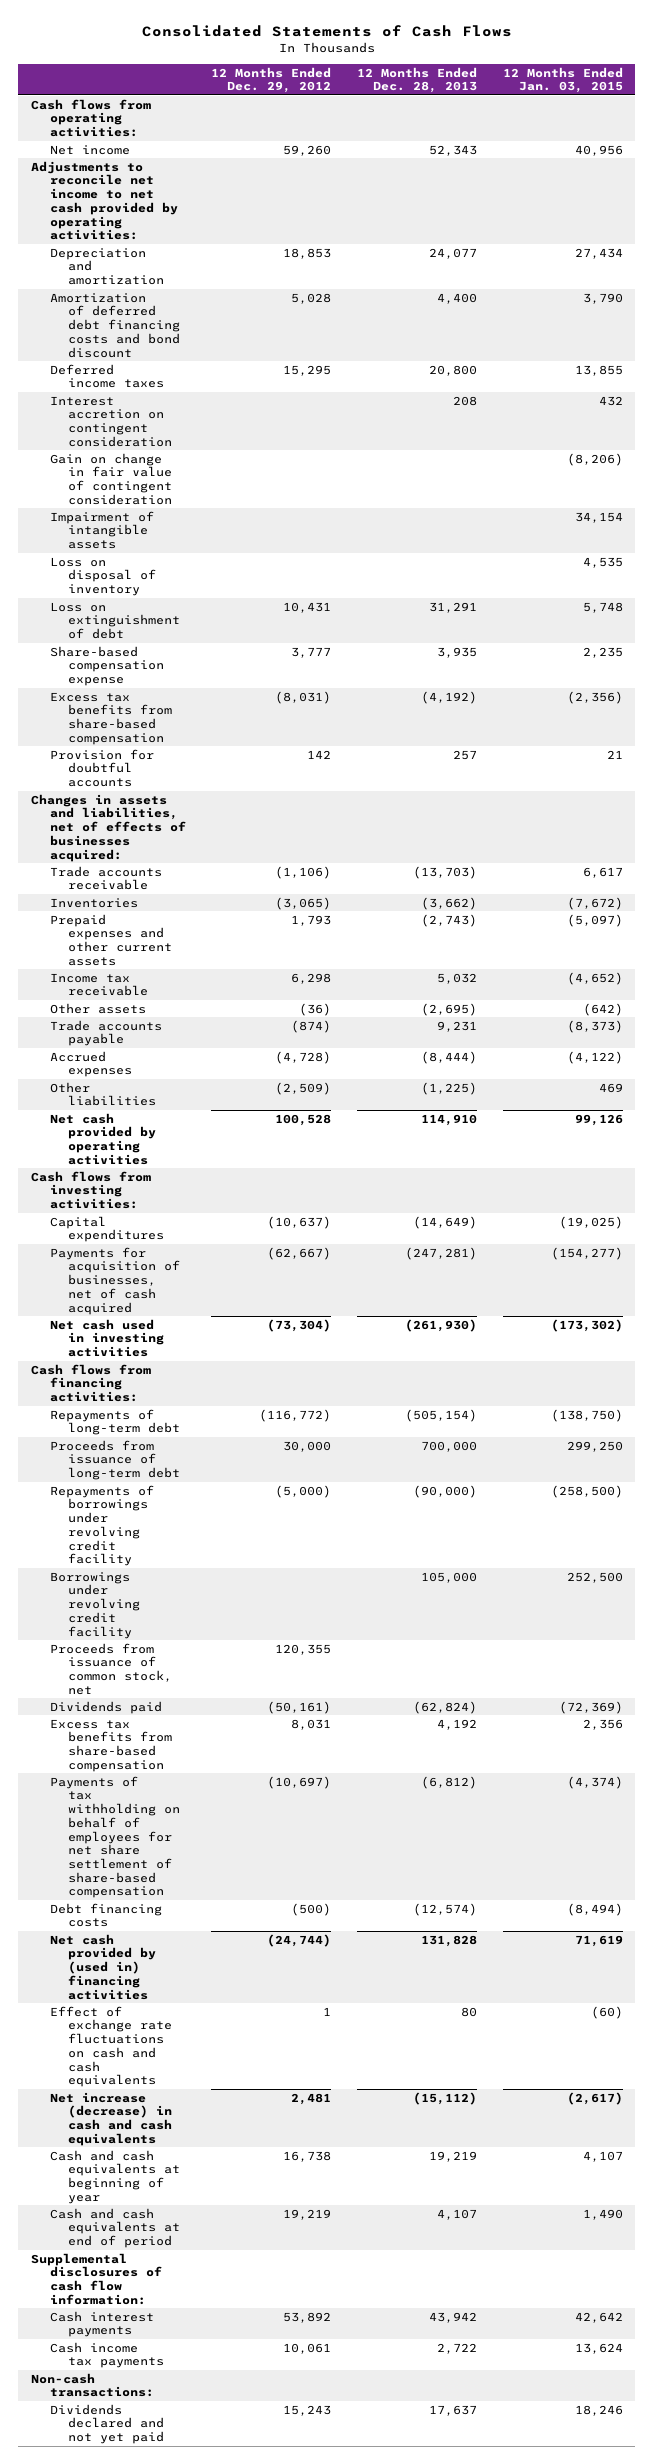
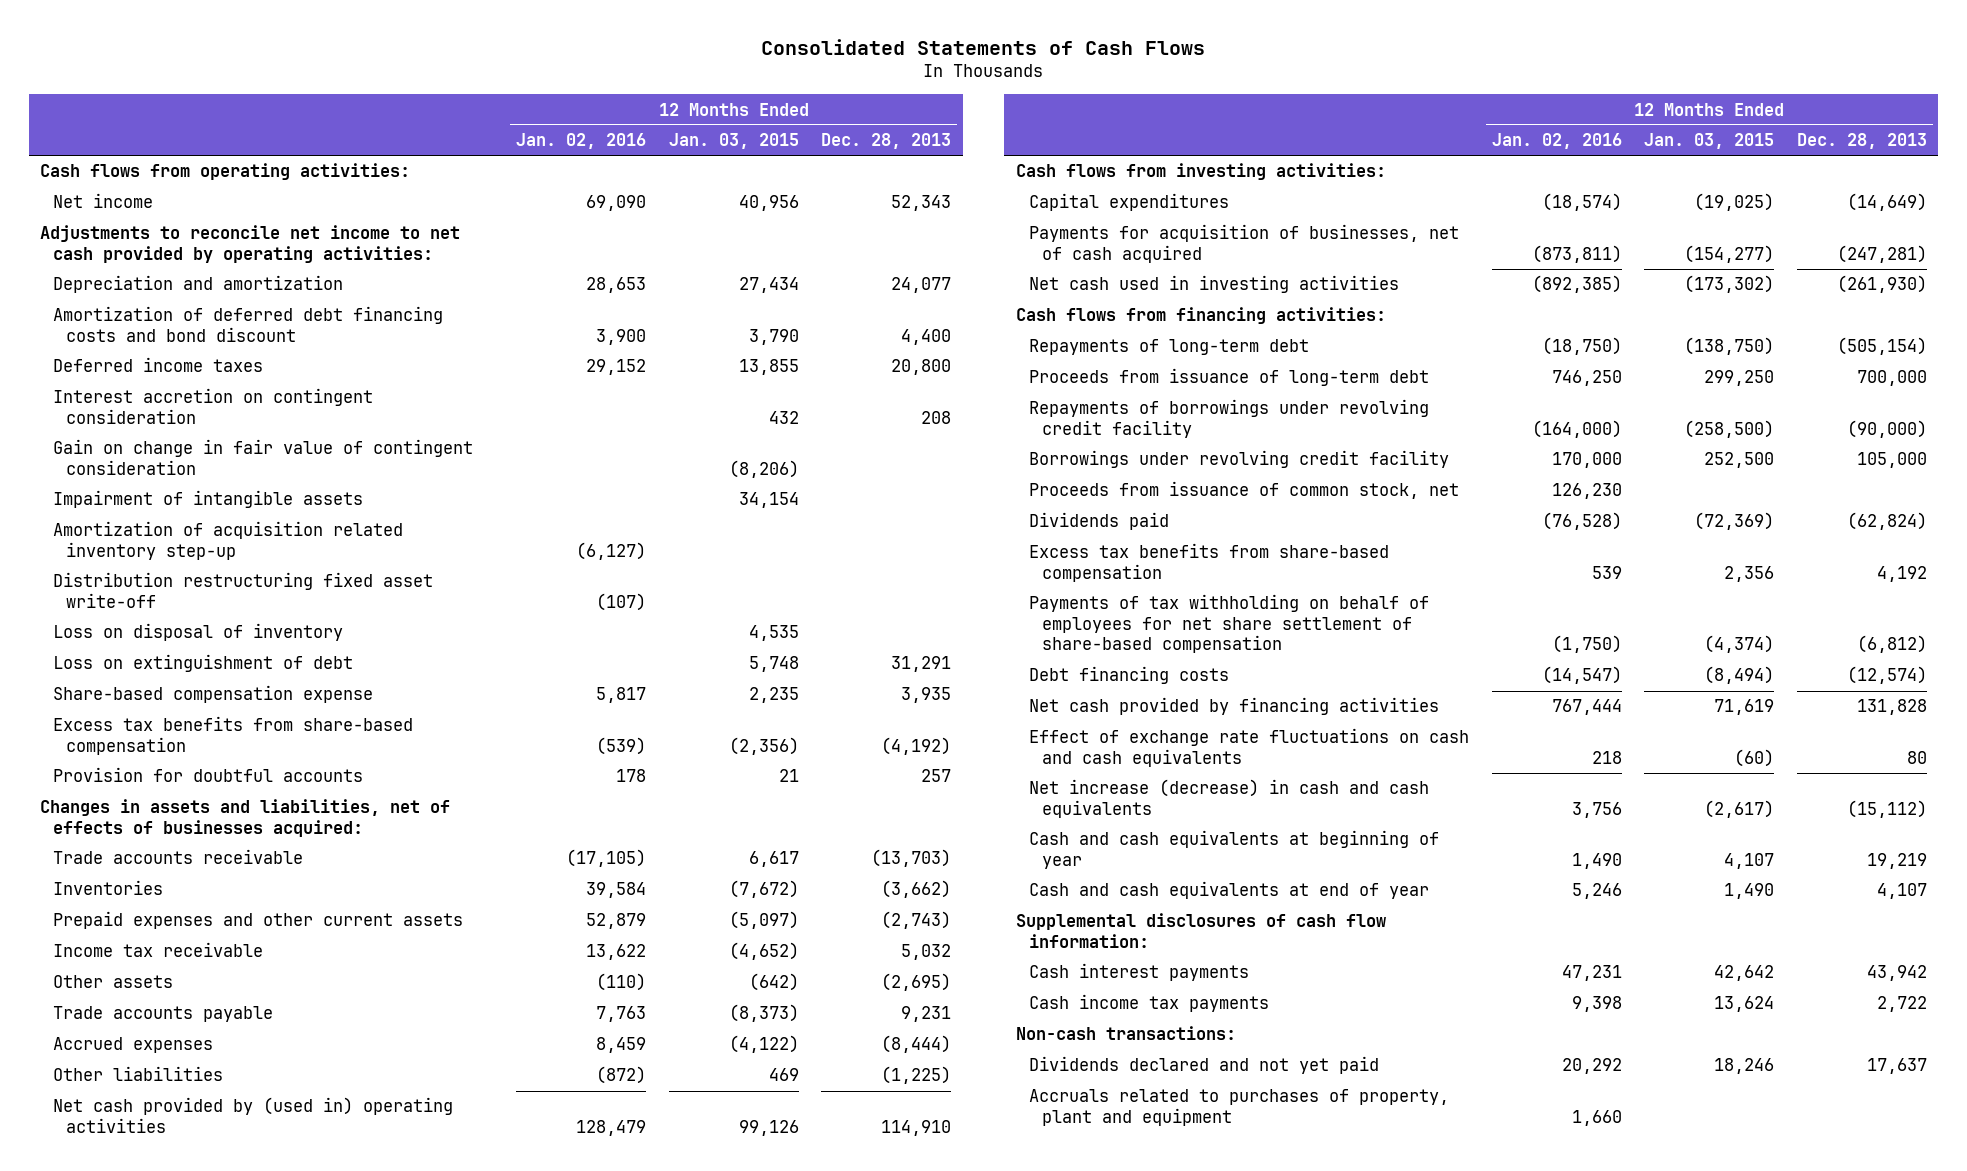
[211,66,332,94] 12 Months Ended Dec. 29, 2012 -> none
none -> [515,133,646,150] Jan. 02, 2016
none -> [53,521,404,560] Amortization of acquisition related inventory step-up
none -> [53,572,434,608] Distribution restructuring fixed asset write-off
[49,1112,157,1165] Net cash provided by operating activities -> [53,1097,454,1133] Net cash provided by (used in) operating activities
[49,1933,157,2000] Net cash provided by (used in) financing activities -> [1028,697,1439,716] Net cash provided by financing activities
[49,2207,181,2249] Cash and cash equivalents at end of period -> [1028,881,1429,900] Cash and cash equivalents at end of year
none -> [1028,1089,1449,1126] Accruals related to purchases of property, plant and equipment

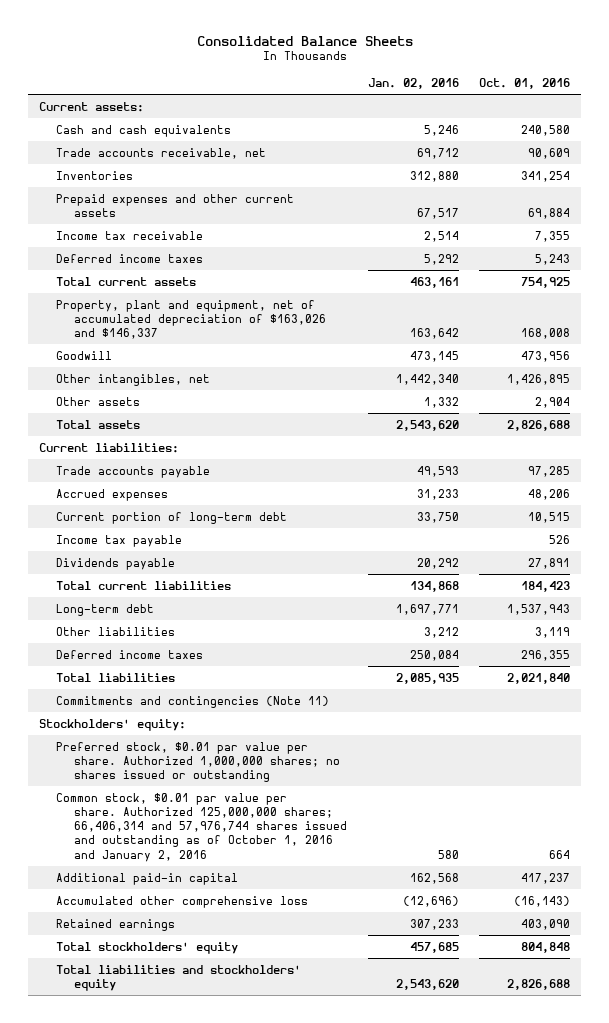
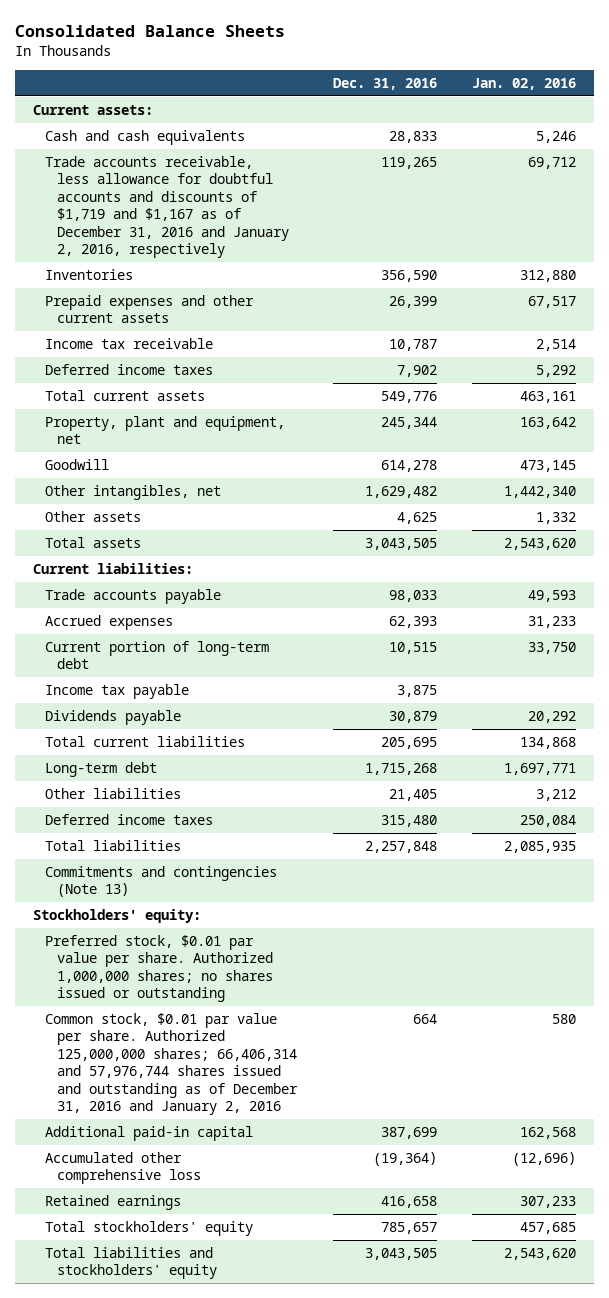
[479,77,571,89] Oct. 01, 2016 -> none
none -> [332,78,437,91] Dec. 31, 2016
[56,147,267,159] Trade accounts receivable, net -> [45,155,290,259] Trade accounts receivable, less allowance for doubtful accounts and discounts of $1,719 and $1,167 as of December 31, 2016 and January 2, 2016, respectively
[56,299,327,340] Property, plant and equipment, net of accumulated depreciation of $163,026 and $146,337 -> [45,415,286,445] Property, plant and equipment, net
[56,695,330,708] Commitments and contingencies (Note 11) -> [45,865,278,898] Commitments and contingencies (Note 13)
[56,792,348,862] Common stock, $0.01 par value per share. Authorized 125,000,000 shares; 66,406,314 and 57,976,744 shares issued and outstanding as of October 1, 2016 and January 2, 2016 -> [45,1012,299,1116] Common stock, $0.01 par value per share. Authorized 125,000,000 shares; 66,406,314 and 57,976,744 shares issued and outstanding as of December 31, 2016 and January 2, 2016

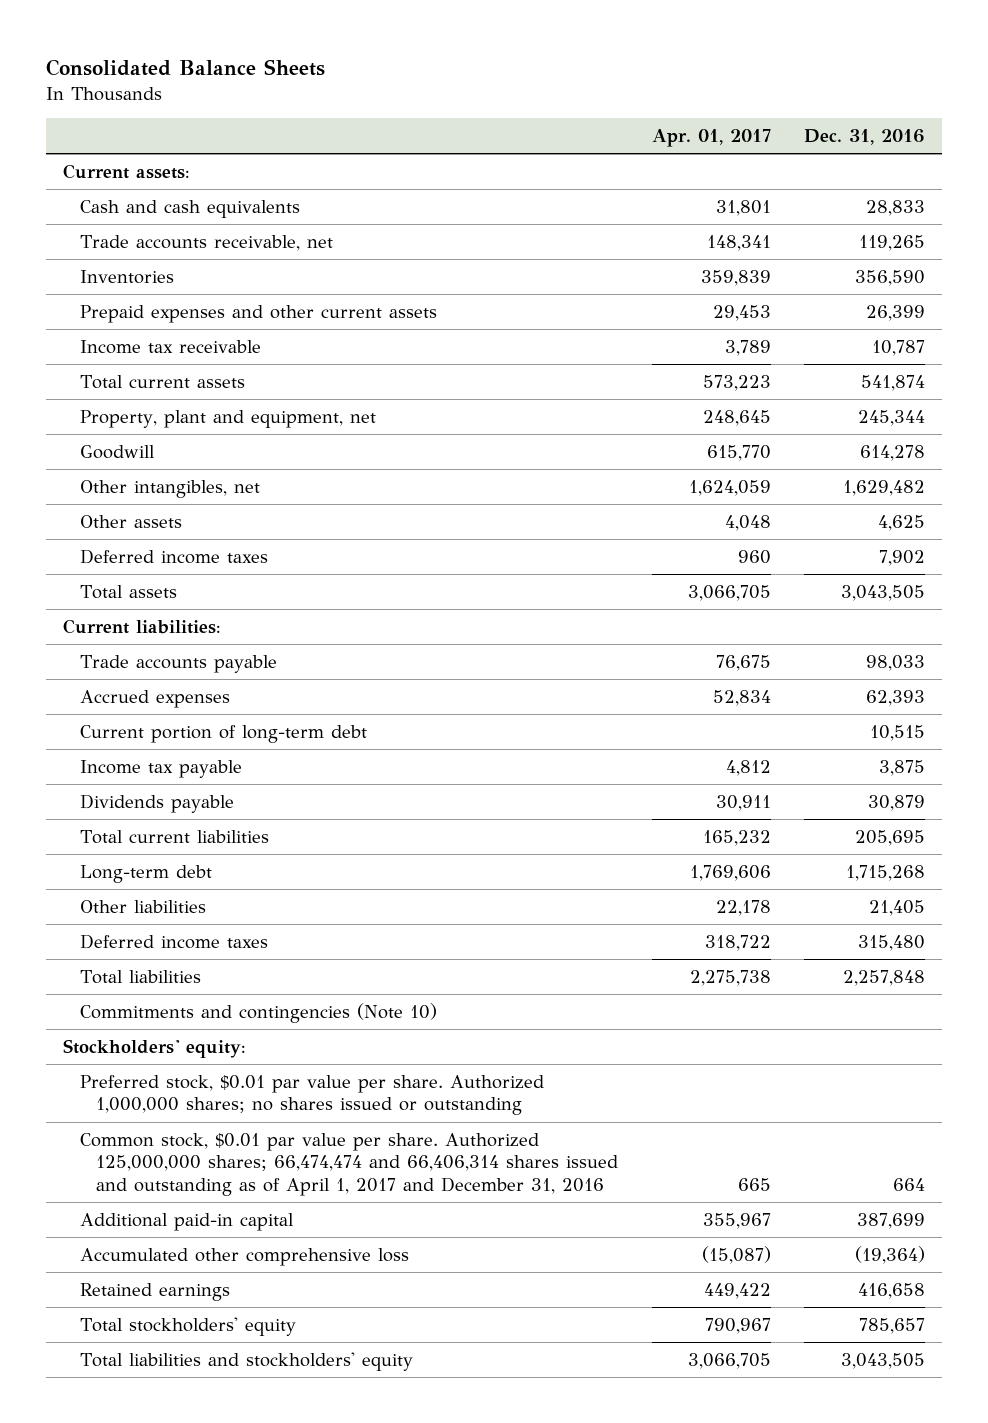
[472,78,577,91] Jan. 02, 2016 -> none
none -> [651,129,771,148] Apr. 01, 2017
[45,155,290,259] Trade accounts receivable, less allowance for doubtful accounts and discounts of $1,719 and $1,167 as of December 31, 2016 and January 2, 2016, respectively -> [79,234,333,251] Trade accounts receivable, net
[380,390,437,403] 549,776 -> [861,374,926,391] 541,874
[45,363,214,375] Deferred income taxes -> [79,548,268,564] Deferred income taxes
[45,865,278,898] Commitments and contingencies (Note 13) -> [79,1002,437,1023] Commitments and contingencies (Note 10)
[45,1012,299,1116] Common stock, $0.01 par value per share. Authorized 125,000,000 shares; 66,406,314 and 57,976,744 shares issued and outstanding as of December 31, 2016 and January 2, 2016 -> [79,1132,619,1196] Common stock, $0.01 par value per share. Authorized 125,000,000 shares; 66,474,474 and 66,406,314 shares issued and outstanding as of April 1, 2017 and December 31, 2016

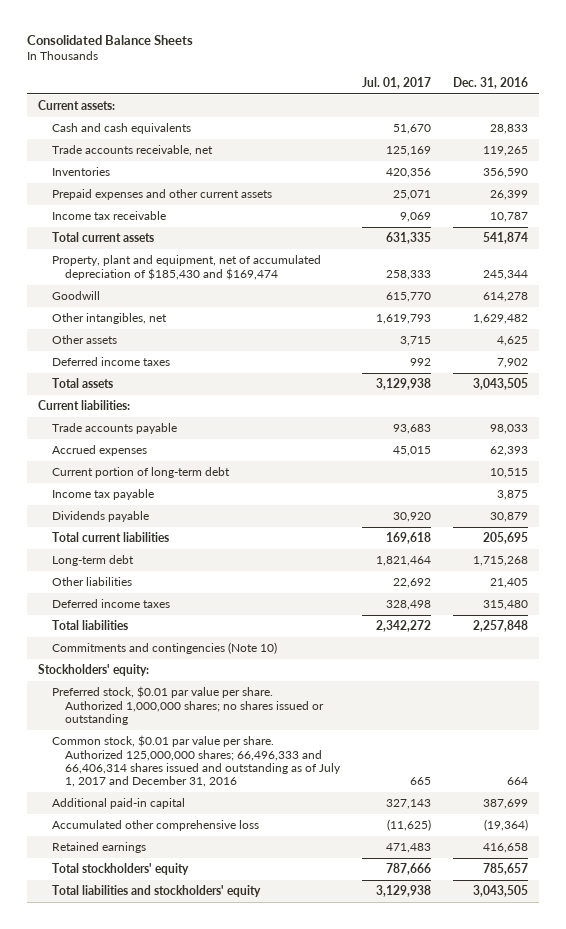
[651,129,771,148] Apr. 01, 2017 -> none
none -> [362,76,432,89] Jul. 01, 2017
[79,409,376,428] Property, plant and equipment, net -> [51,255,321,280] Property, plant and equipment, net of accumulated depreciation of $185,430 and $169,474
[79,1132,619,1196] Common stock, $0.01 par value per share. Authorized 125,000,000 shares; 66,474,474 and 66,406,314 shares issued and outstanding as of April 1, 2017 and December 31, 2016 -> [51,735,342,788] Common stock, $0.01 par value per share. Authorized 125,000,000 shares; 66,496,333 and 66,406,314 shares issued and outstanding as of July 1, 2017 and December 31, 2016

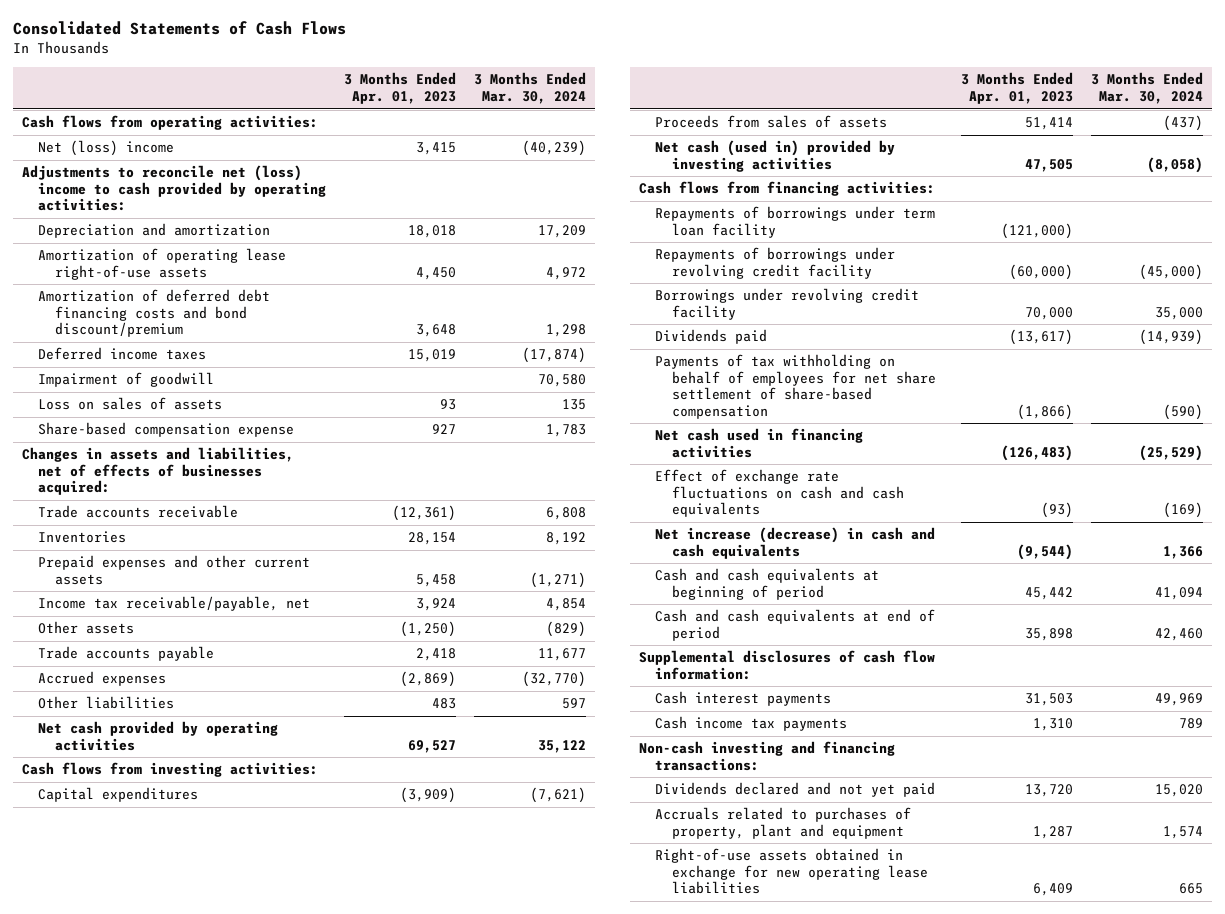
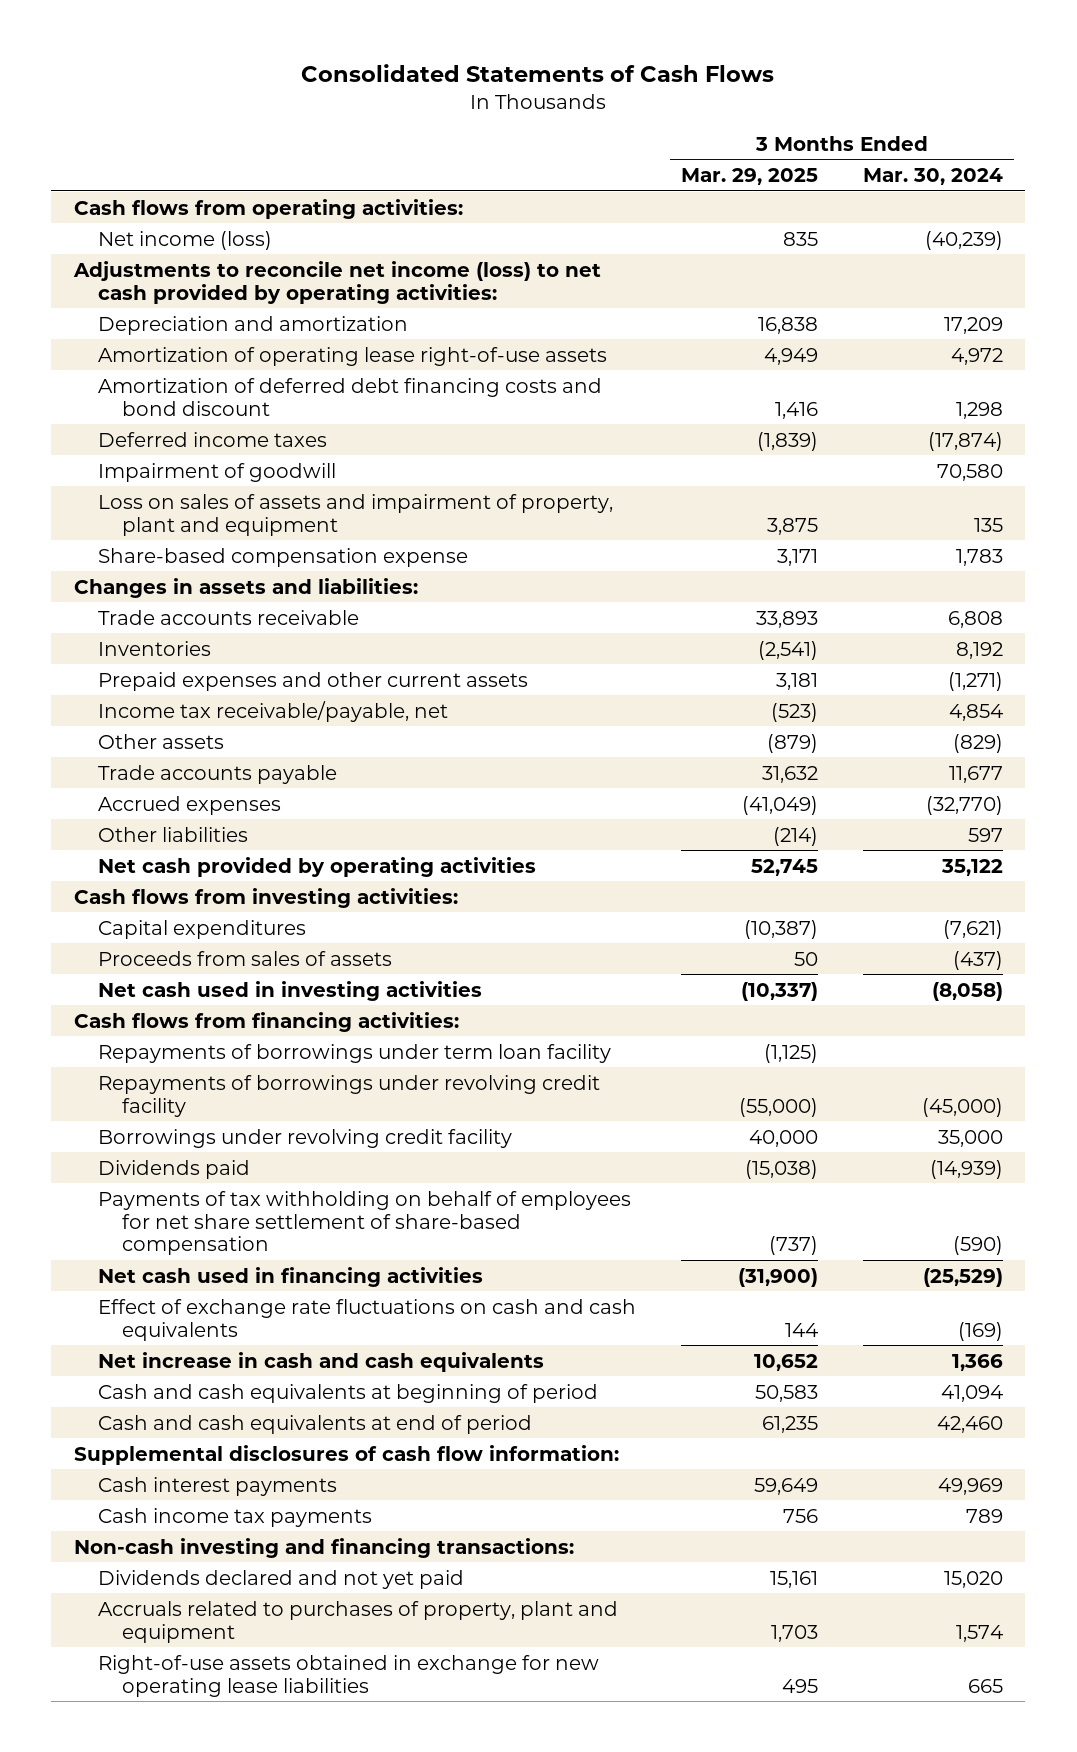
[344,72,457,104] 3 Months Ended Apr. 01, 2023 -> none
none -> [680,168,818,186] Mar. 29, 2025
[38,140,175,157] Net (loss) income -> [97,230,272,250] Net income (loss)
[21,165,327,212] Adjustments to reconcile net (loss) income to cash provided by operating activities: -> [72,260,601,304] Adjustments to reconcile net income (loss) to net cash provided by operating activities:
[38,289,271,338] Amortization of deferred debt financing costs and bond discount/premium -> [97,377,602,416] Amortization of deferred debt financing costs and bond discount
[38,397,223,411] Loss on sales of assets -> [97,493,613,536] Loss on sales of assets and impairment of property, plant and equipment
[21,447,294,496] Changes in assets and liabilities, net of effects of businesses acquired: -> [73,577,418,598] Changes in assets and liabilities:
[655,140,896,172] Net cash (used in) provided by investing activities -> [97,980,482,1001] Net cash used in investing activities
[655,527,936,559] Net increase (decrease) in cash and cash equivalents -> [97,1351,544,1372] Net increase in cash and cash equivalents

